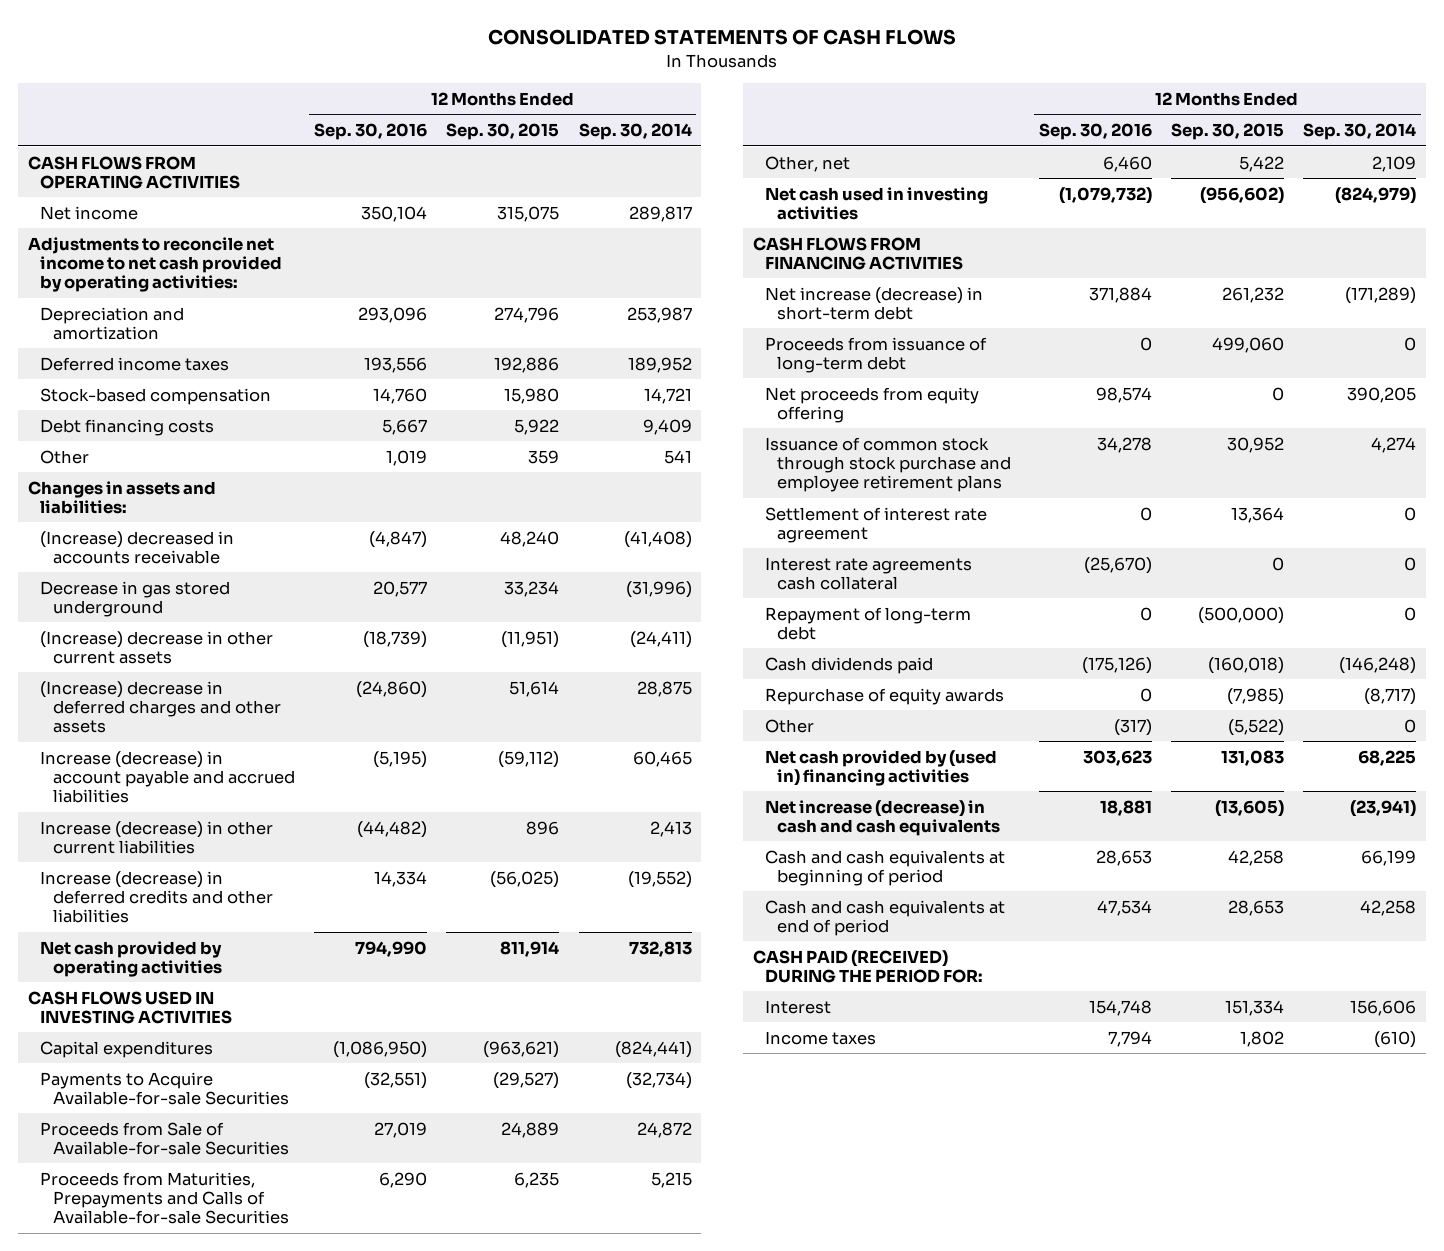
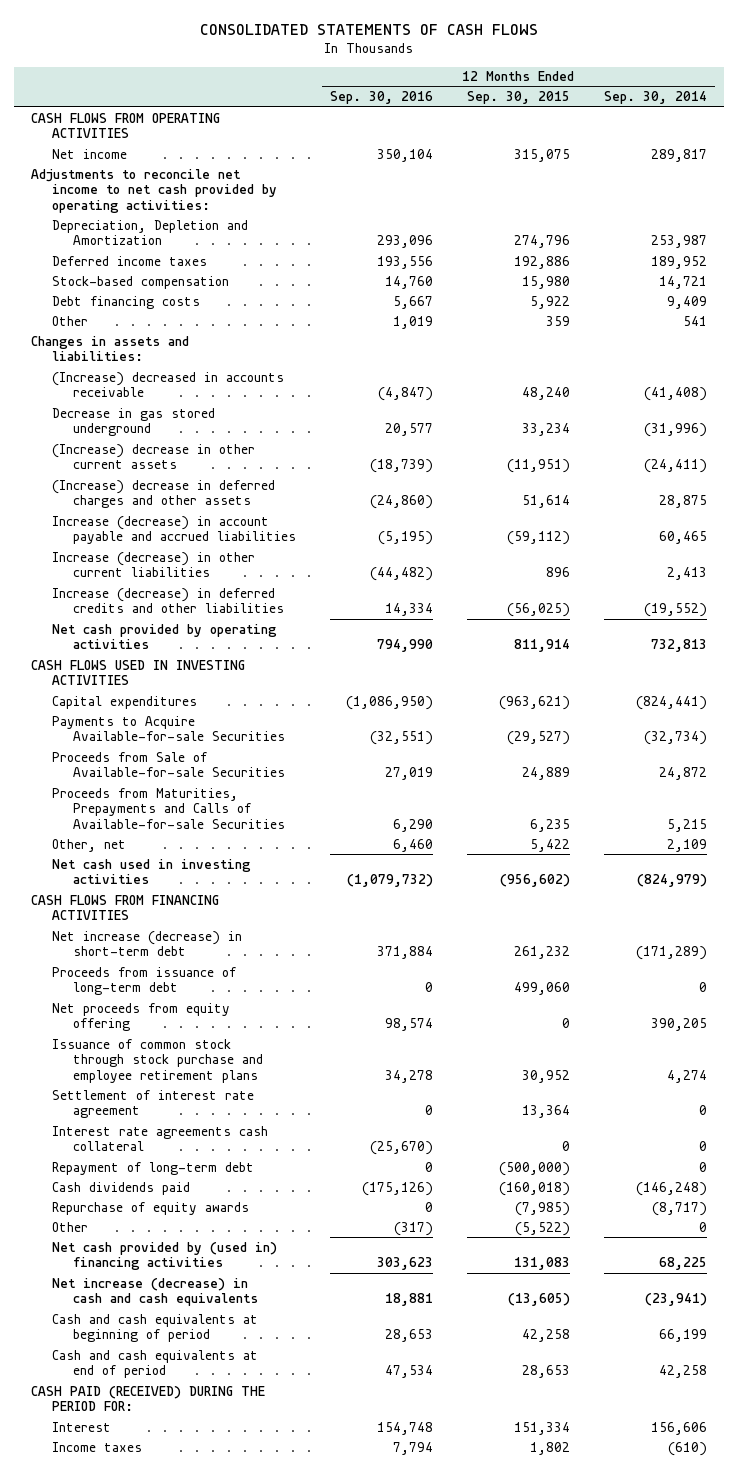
[40,306,185,340] Depreciation and amortization -> [52,219,249,246] Depreciation, Depletion and Amortization

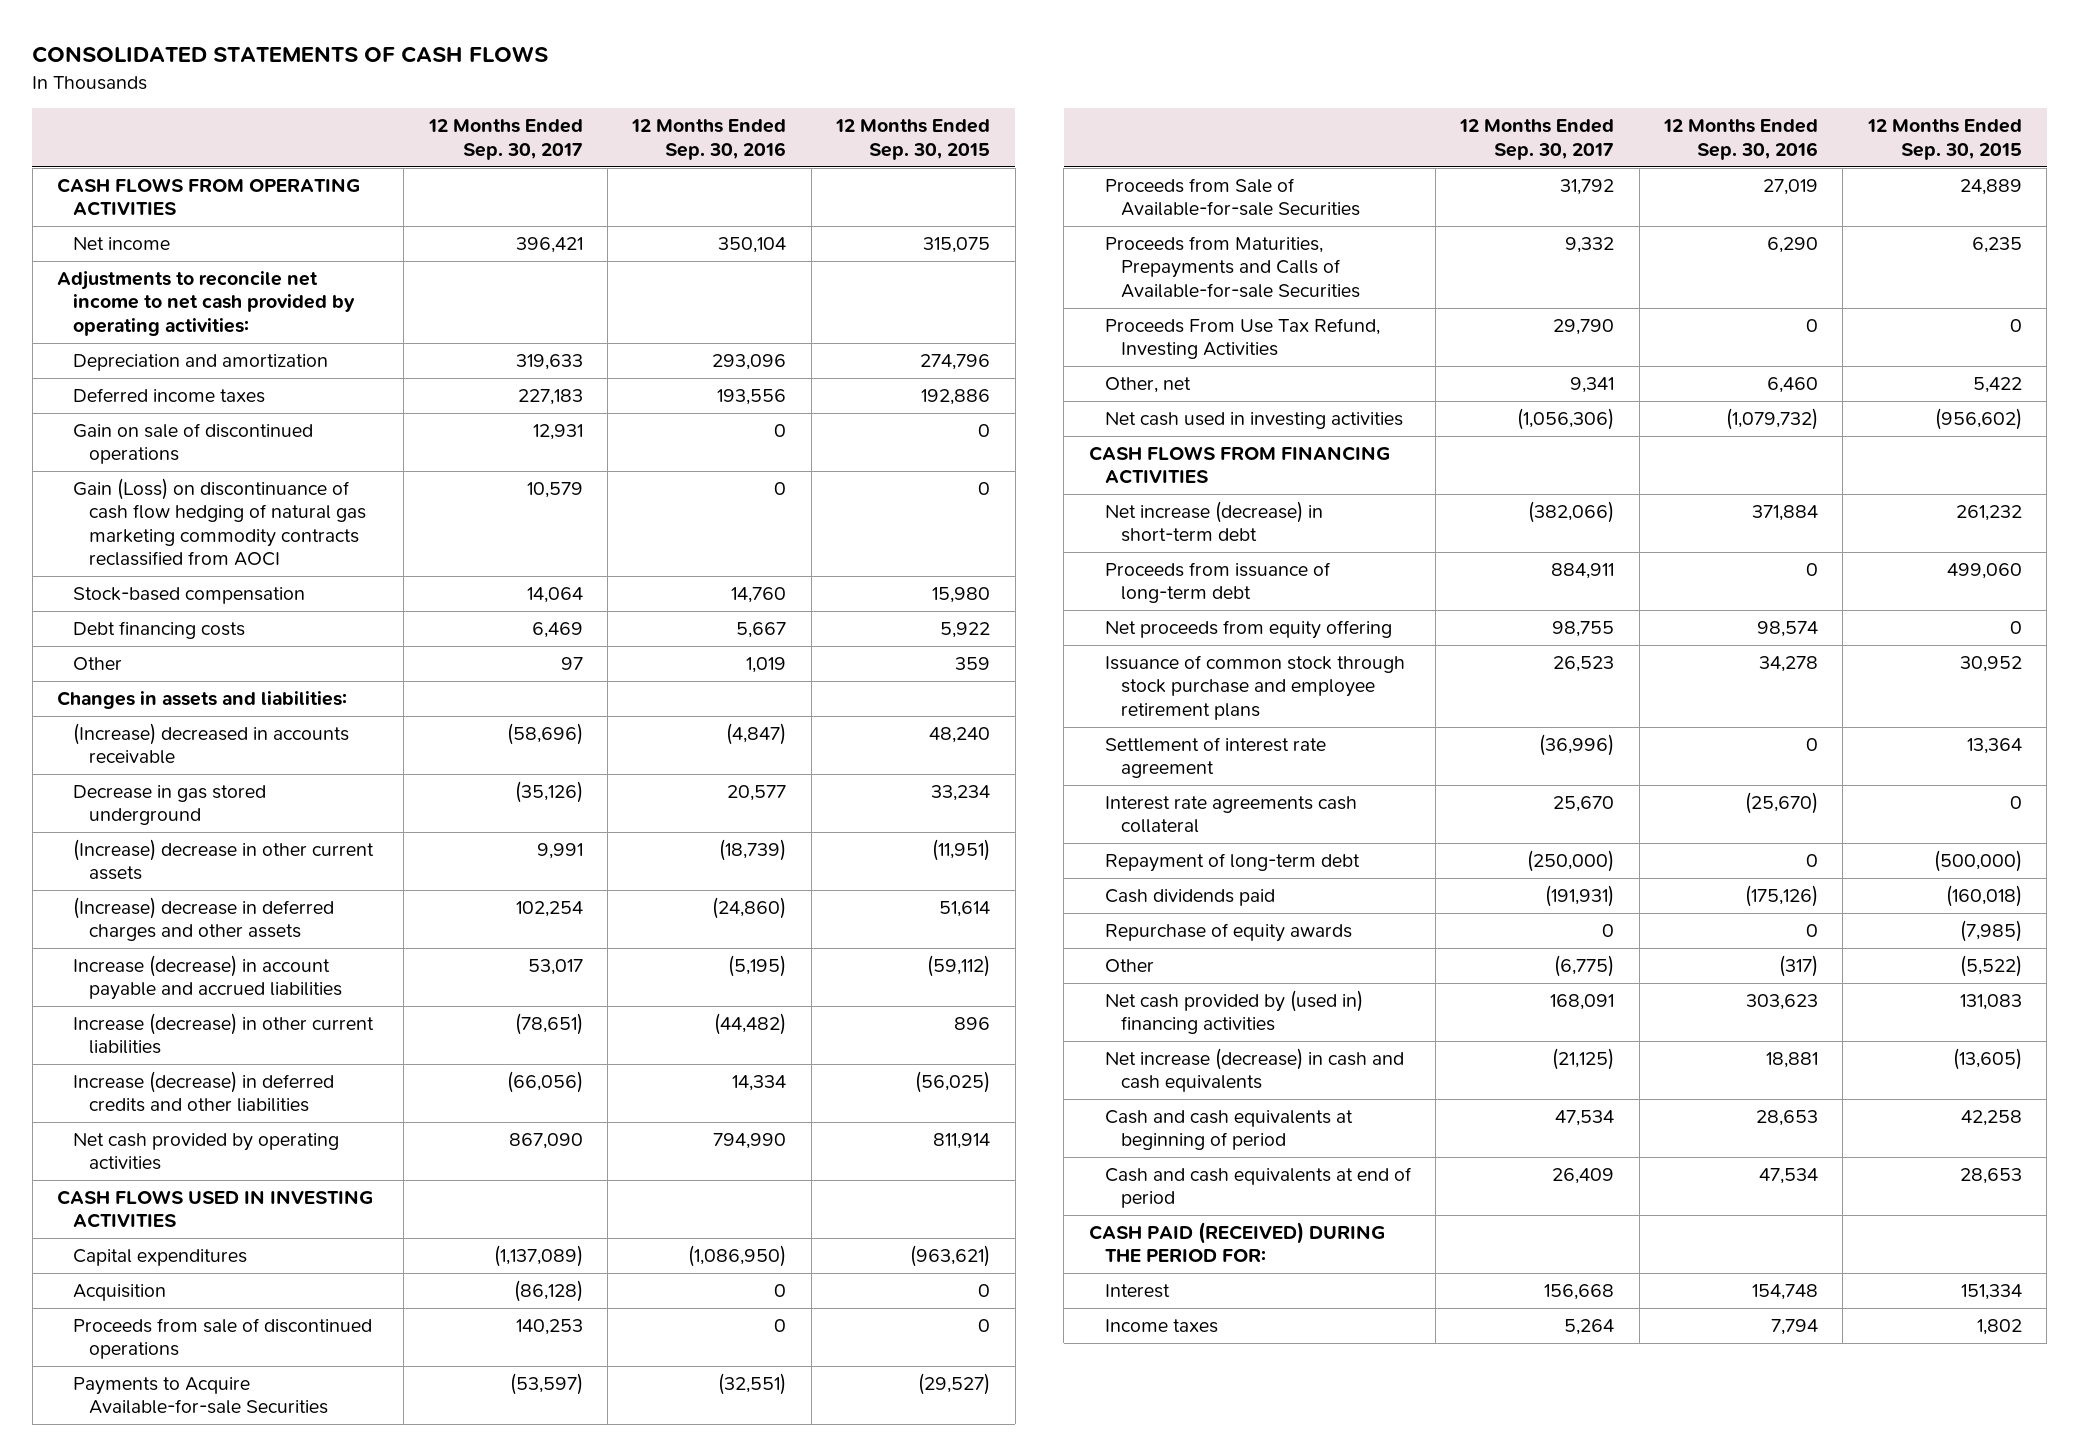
[603,91,707,105] Sep. 30, 2014 -> none
none -> [427,119,583,160] 12 Months Ended Sep. 30, 2017
[52,219,249,246] Depreciation, Depletion and Amortization -> [73,354,329,372] Depreciation and amortization
none -> [73,423,314,465] Gain on sale of discontinued operations
none -> [73,478,366,567] Gain (Loss) on discontinuance of cash flow hedging of natural gas marketing commodity contracts reclassified from AOCI
none -> [73,1284,167,1302] Acquisition
none -> [73,1318,373,1360] Proceeds from sale of discontinued operations
none -> [1104,318,1380,360] Proceeds From Use Tax Refund, Investing Activities

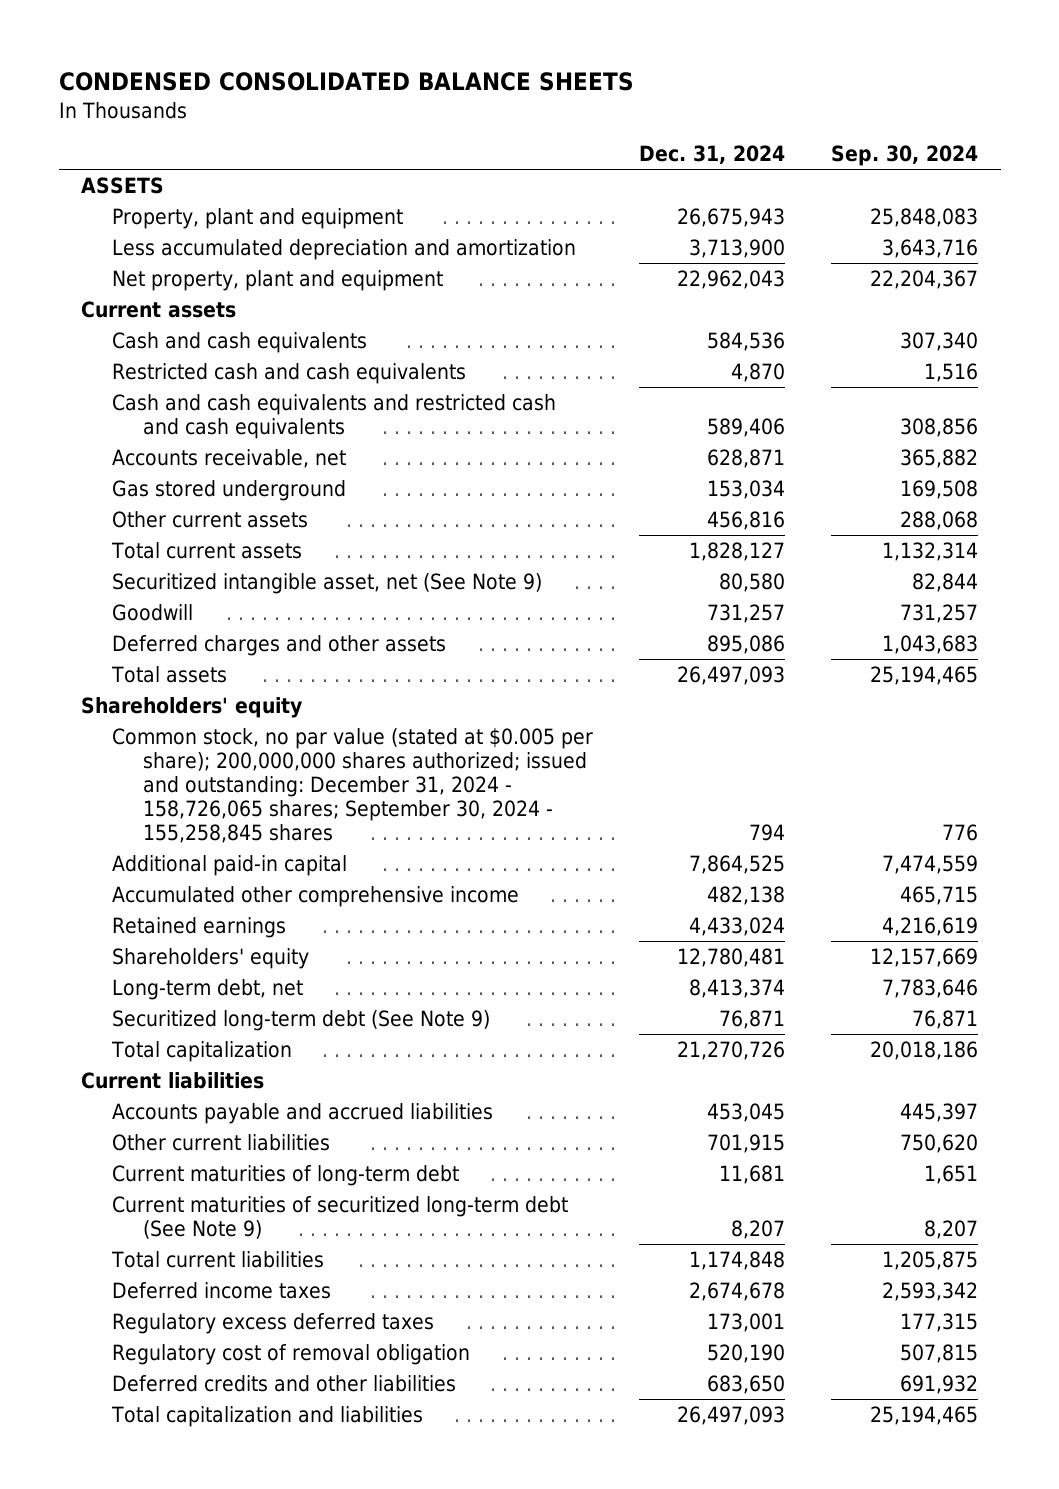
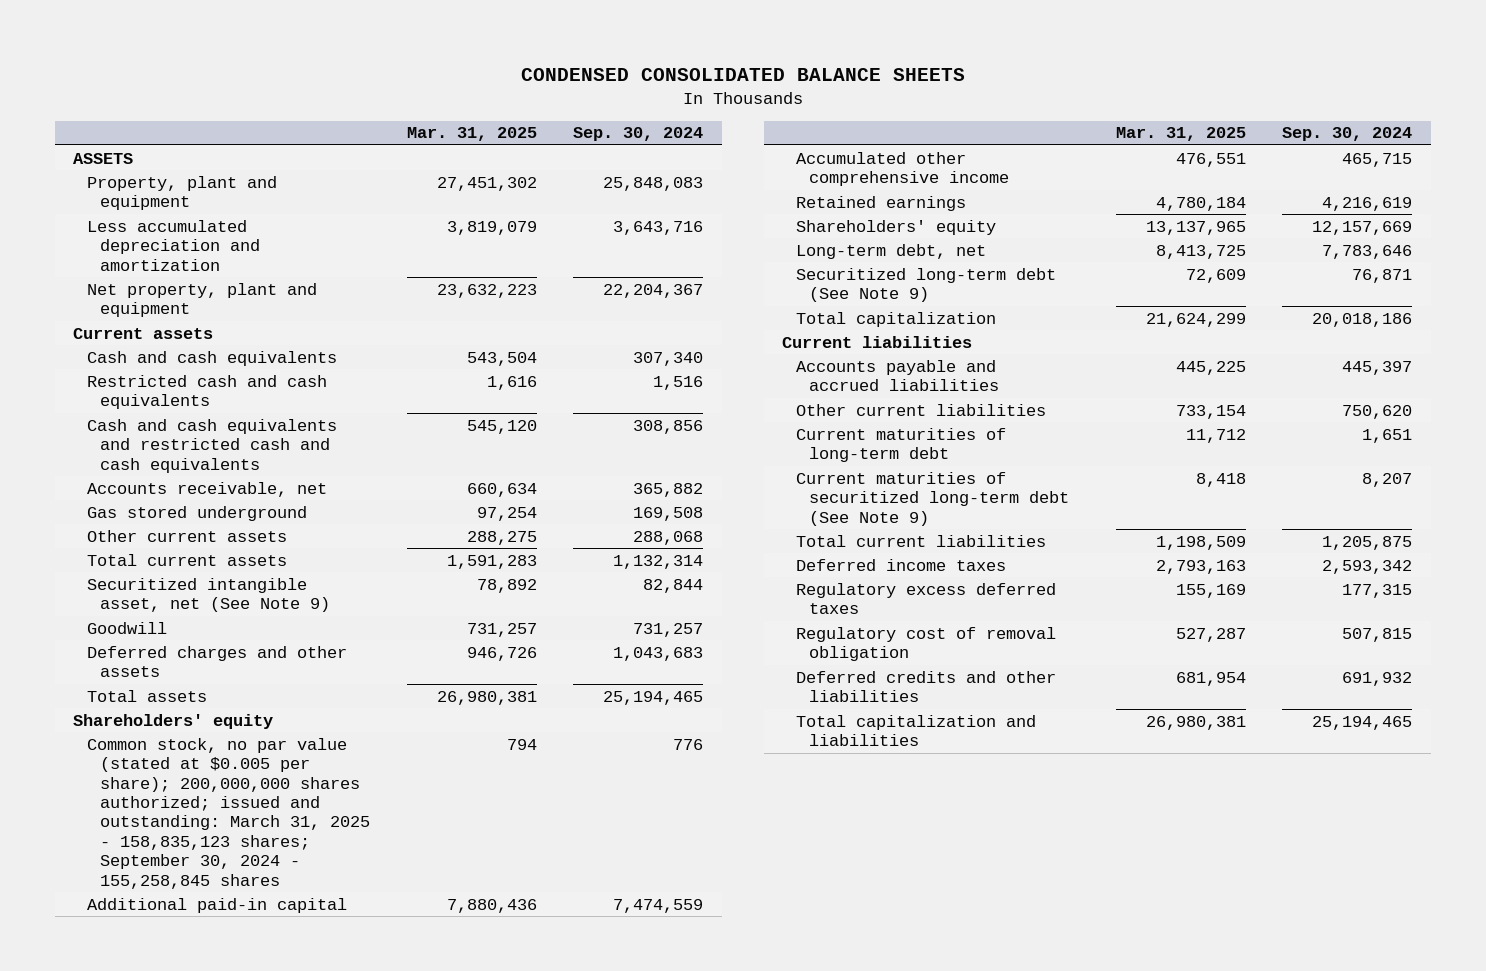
[639,145,786,165] Dec. 31, 2024 -> none
none -> [406,127,537,142] Mar. 31, 2025
[112,728,594,843] Common stock, no par value (stated at $0.005 per share); 200,000,000 shares authorized; issued and outstanding: December 31, 2024 - 158,726,065 shares; September 30, 2024 - 155,258,845 shares -> [86,737,370,889] Common stock, no par value (stated at $0.005 per share); 200,000,000 shares authorized; issued and outstanding: March 31, 2025 - 158,835,123 shares; September 30, 2024 - 155,258,845 shares

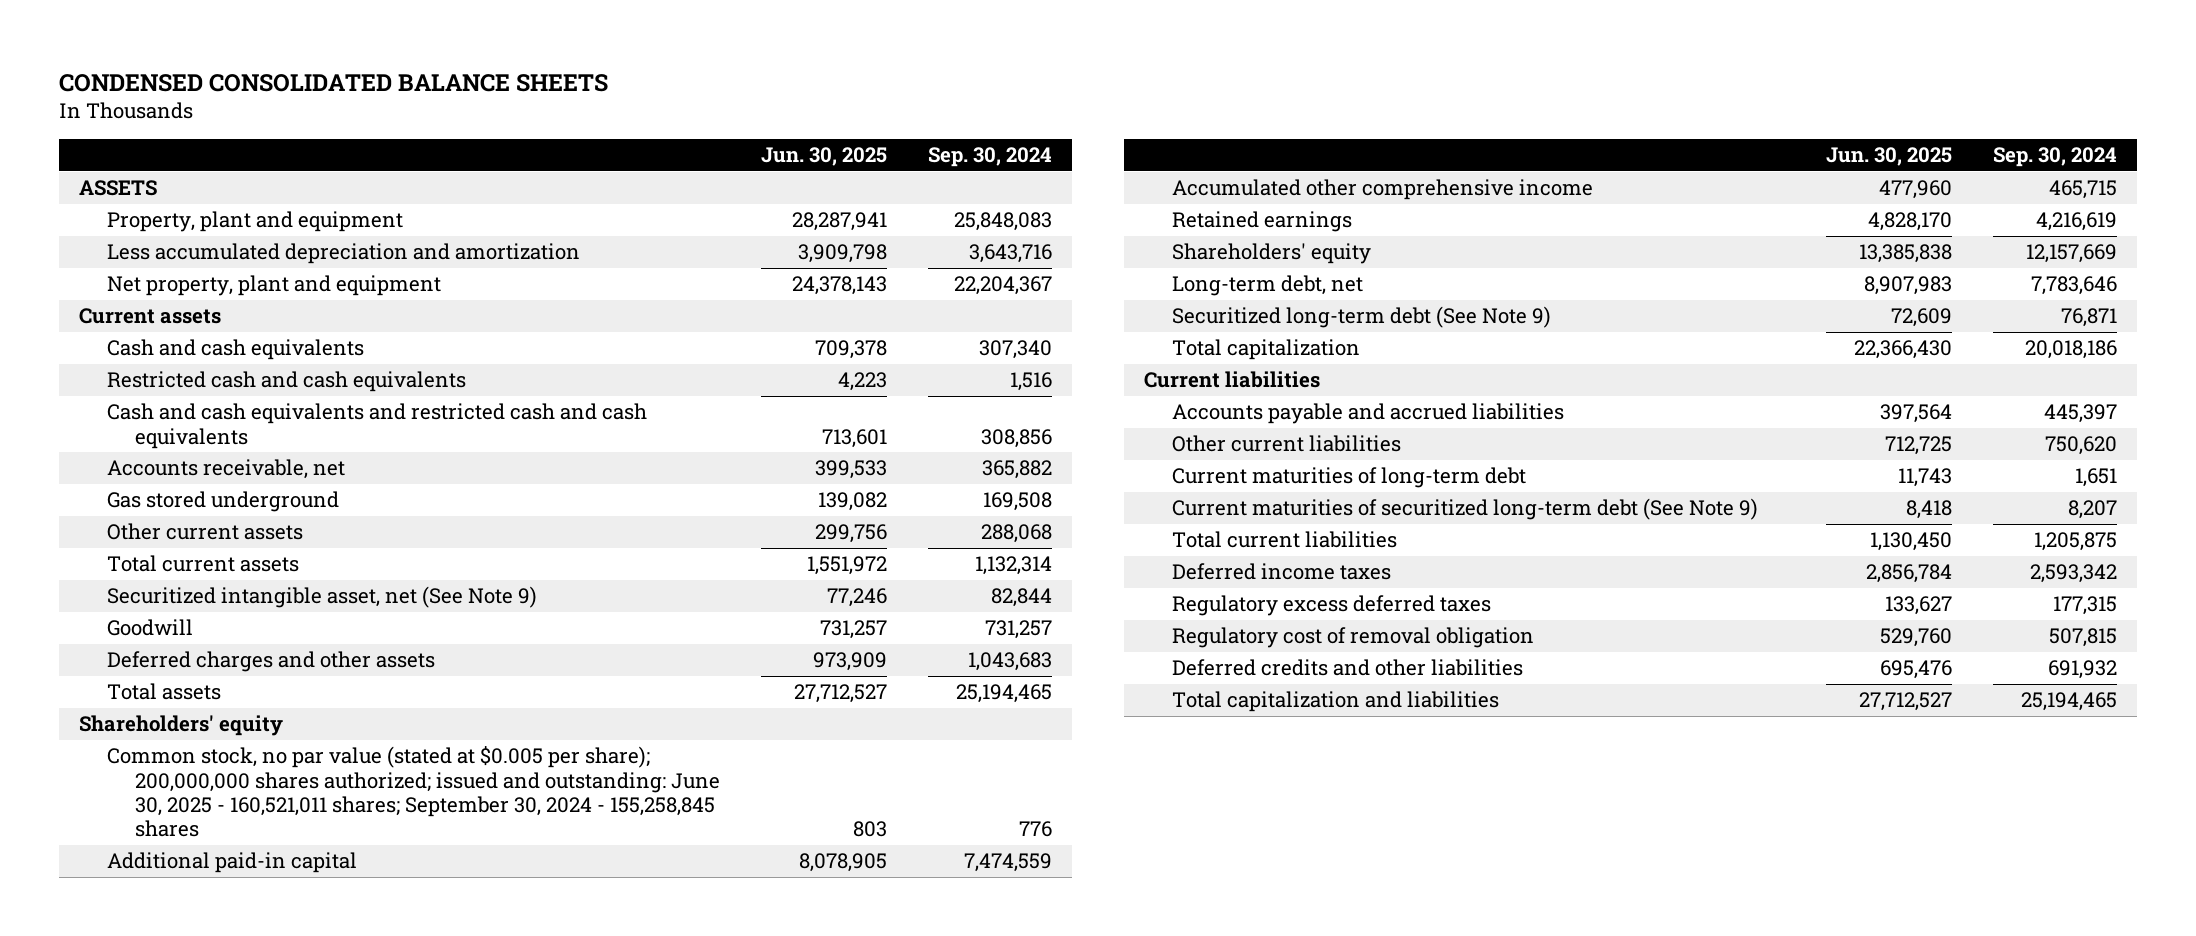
[406,127,537,142] Mar. 31, 2025 -> none
none -> [760,147,887,167] Jun. 30, 2025
[86,737,370,889] Common stock, no par value (stated at $0.005 per share); 200,000,000 shares authorized; issued and outstanding: March 31, 2025 - 158,835,123 shares; September 30, 2024 - 155,258,845 shares -> [107,746,720,838] Common stock, no par value (stated at $0.005 per share); 200,000,000 shares authorized; issued and outstanding: June 30, 2025 - 160,521,011 shares; September 30, 2024 - 155,258,845 shares

